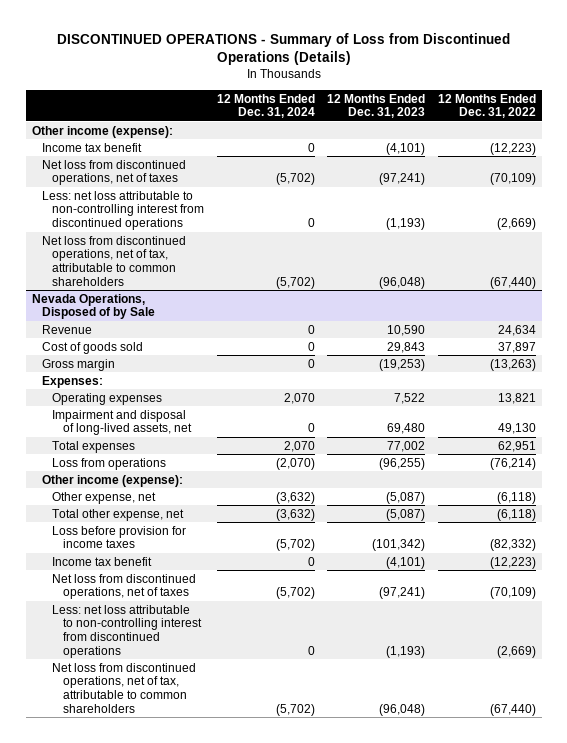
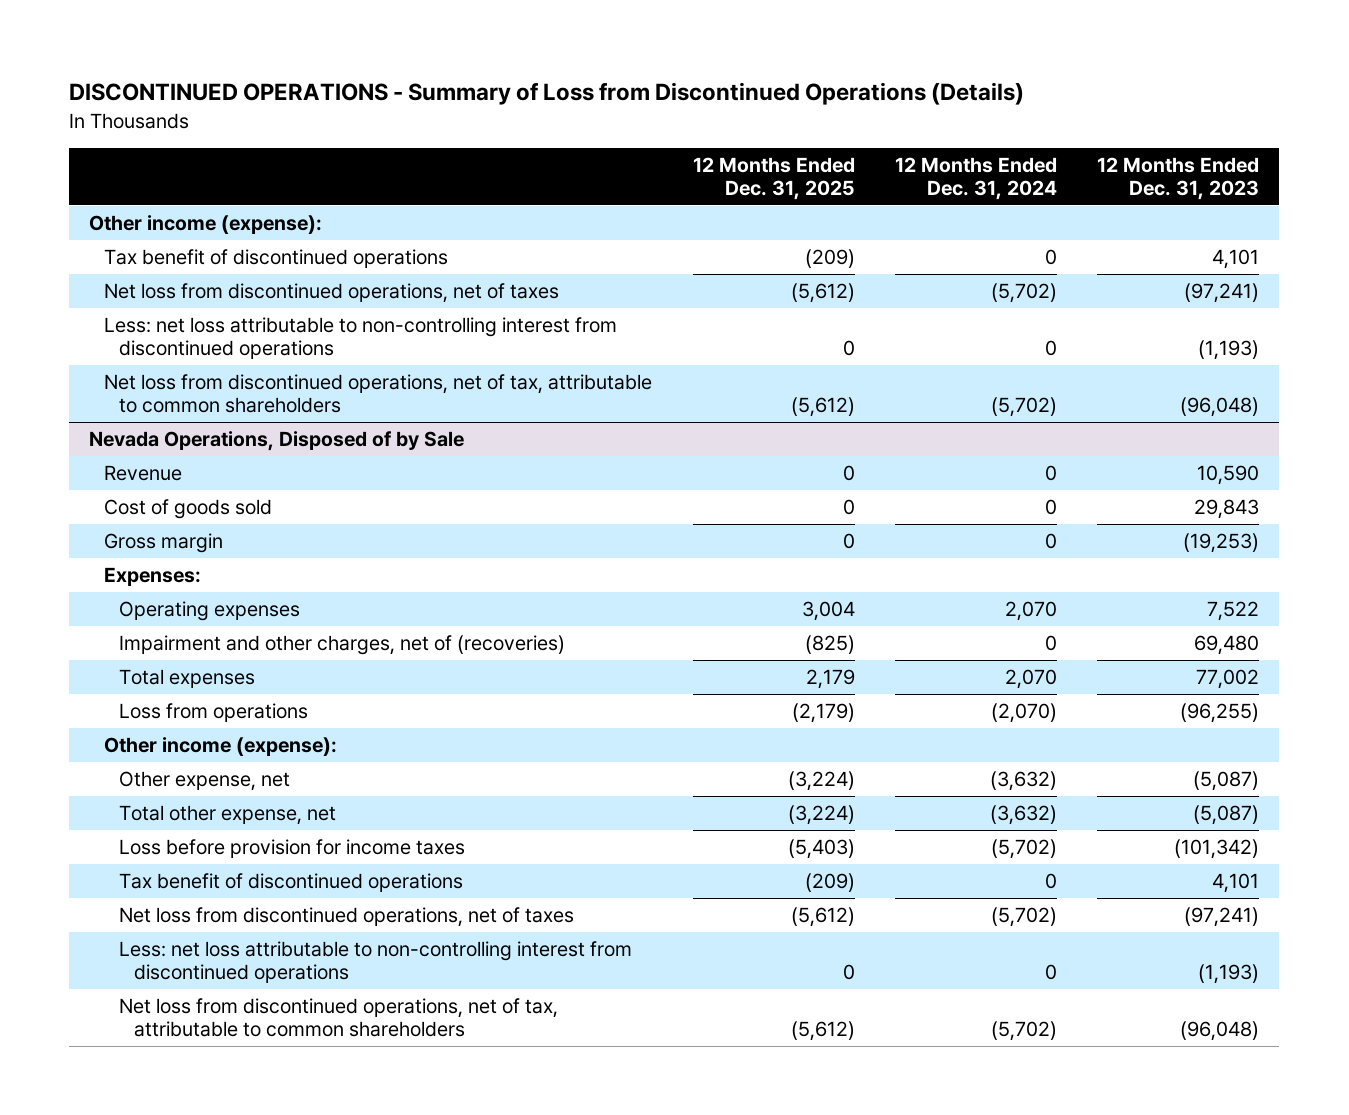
[437,93,536,119] 12 Months Ended Dec. 31, 2022 -> none
none -> [692,156,855,200] 12 Months Ended Dec. 31, 2025
[42,142,143,152] Income tax benefit -> [104,249,449,269] Tax benefit of discontinued operations
[386,142,426,155] (4,101) -> [1212,249,1260,270] 4,101
[52,409,192,436] Impairment and disposal of long-lived assets, net -> [119,635,566,656] Impairment and other charges, net of (recoveries)
[52,556,153,566] Income tax benefit -> [119,873,464,893] Tax benefit of discontinued operations
[386,556,426,569] (4,101) -> [1212,873,1260,894] 4,101

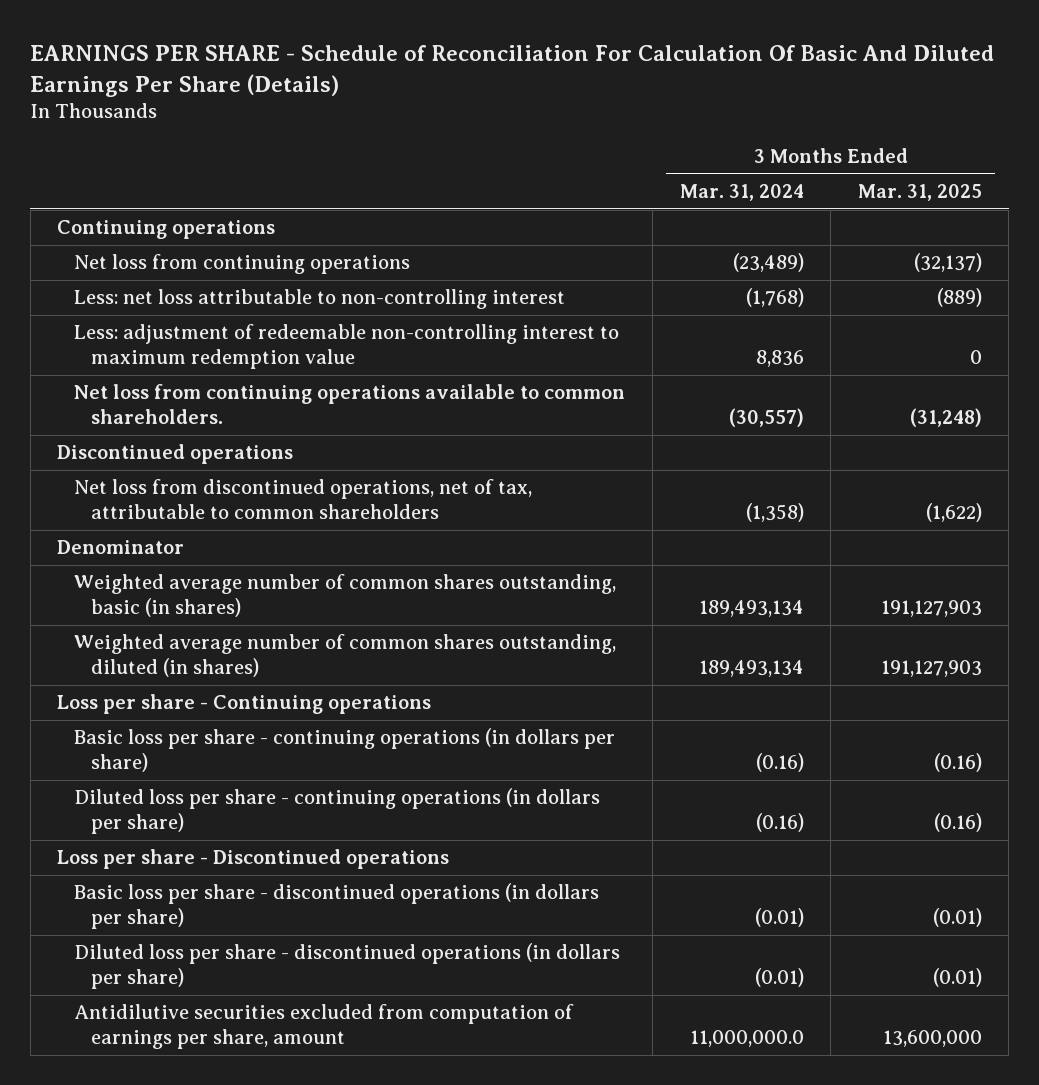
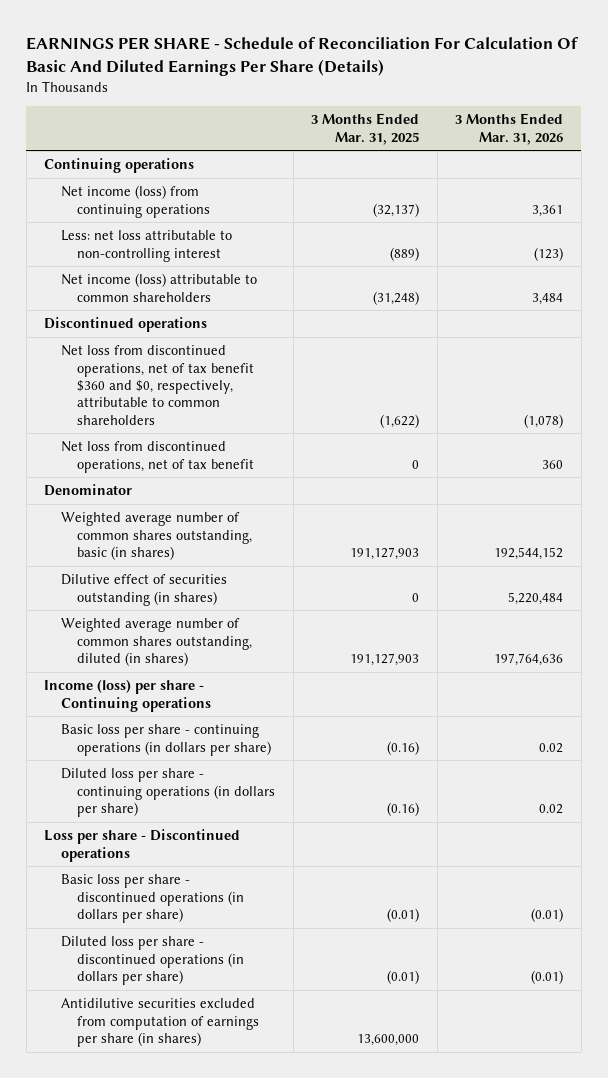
[679,183,804,201] Mar. 31, 2024 -> none
none -> [455,113,564,145] 3 Months Ended Mar. 31, 2026
[74,254,411,275] Net loss from continuing operations -> [60,185,211,218] Net income (loss) from continuing operations
[74,324,620,369] Less: adjustment of redeemable non-controlling interest to maximum redemption value -> none
[74,384,626,424] Net loss from continuing operations available to common shareholders. -> [60,273,257,302] Net income (loss) attributable to common shareholders
[74,479,533,519] Net loss from discontinued operations, net of tax, attributable to common shareholders -> [60,345,255,425] Net loss from discontinued operations, net of tax benefit $360 and $0, respectively, attributable to common shareholders
none -> [60,441,255,473] Net loss from discontinued operations, net of tax benefit
none -> [60,574,227,606] Dilutive effect of securities outstanding (in shares)
[57,694,432,715] Loss per share - Continuing operations -> [44,679,211,712] Income (loss) per share - Continuing operations
[74,1004,575,1049] Antidilutive securities excluded from computation of earnings per share, amount -> [60,998,260,1047] Antidilutive securities excluded from computation of earnings per share (in shares)

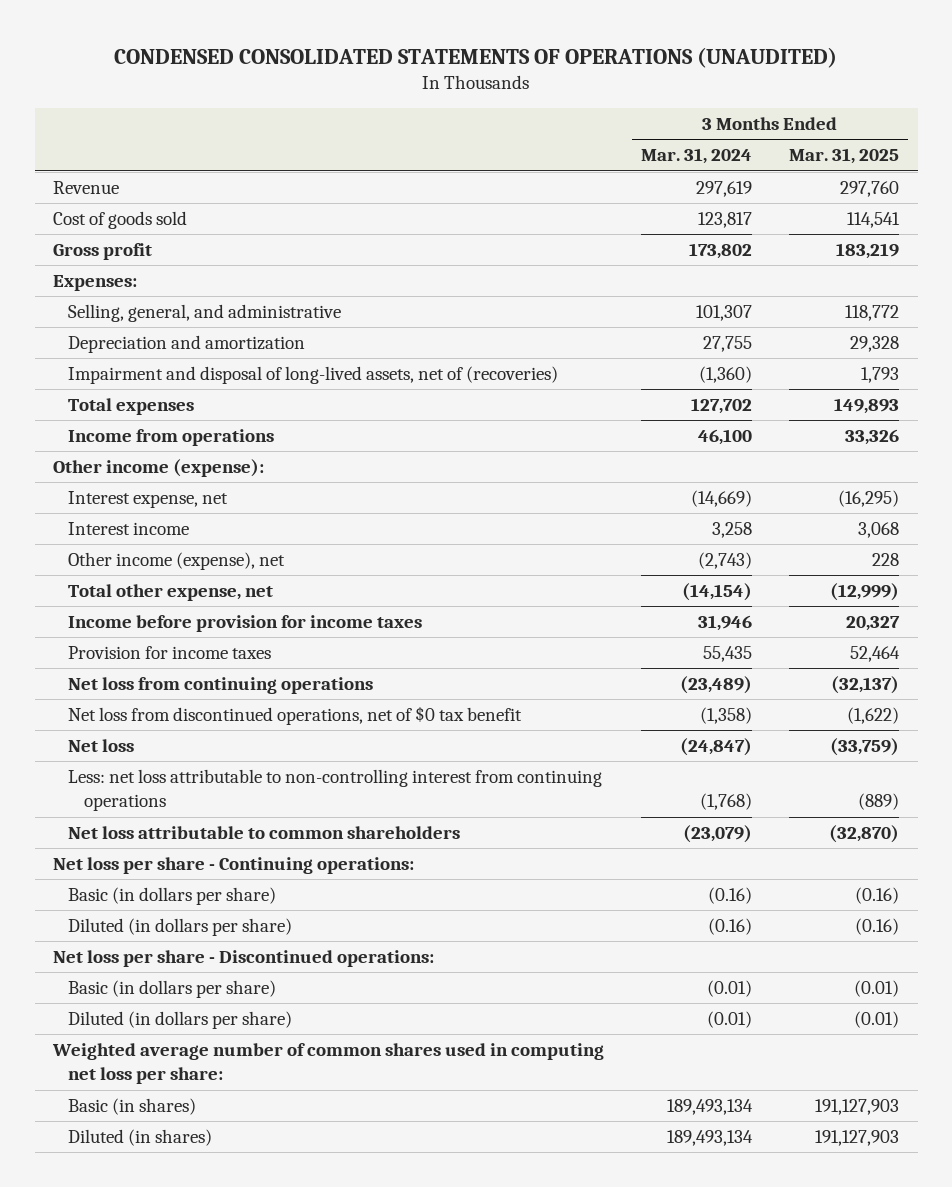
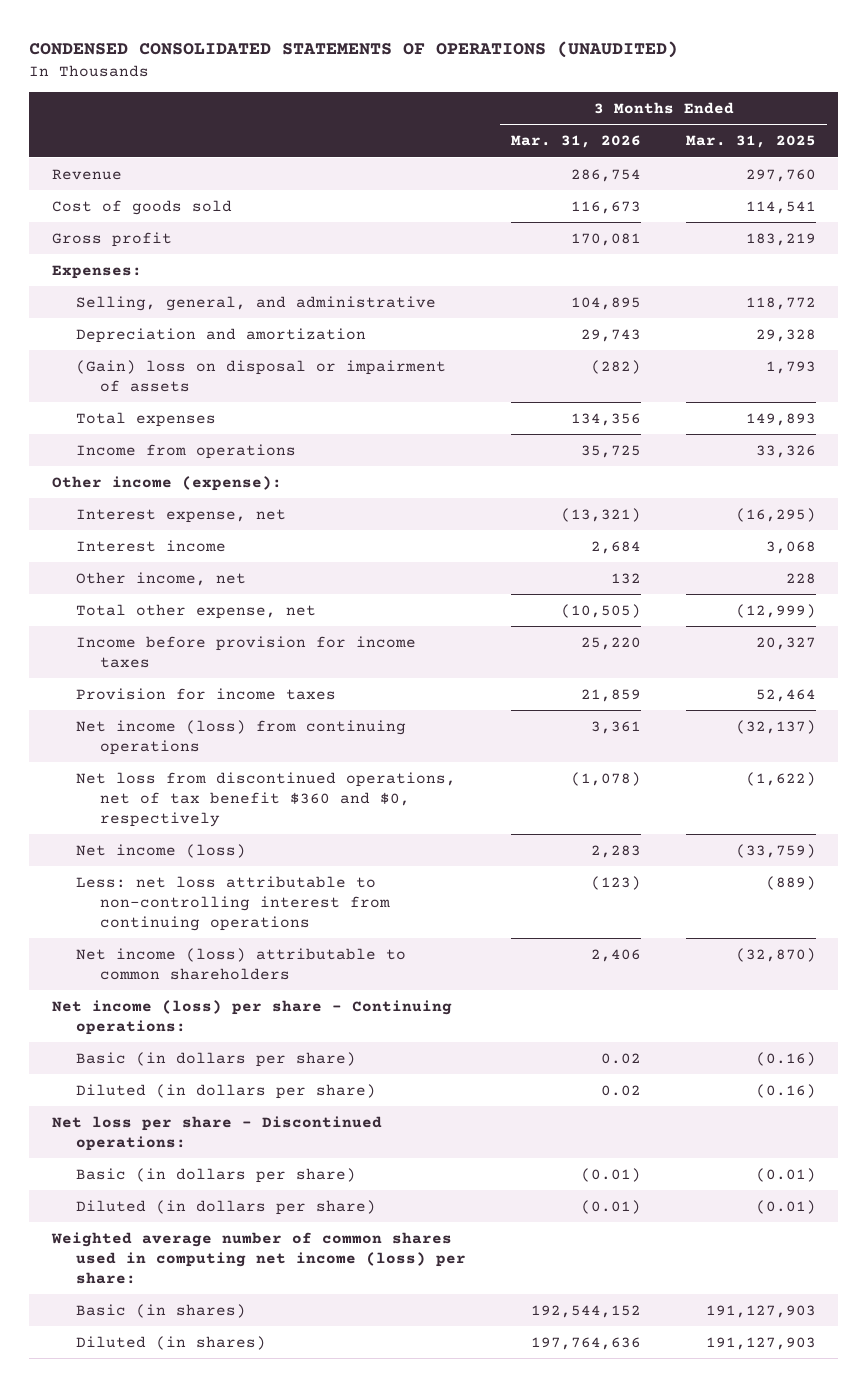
[641,148,753,165] Mar. 31, 2024 -> none
none -> [511,134,642,148] Mar. 31, 2026
[68,366,559,385] Impairment and disposal of long-lived assets, net of (recoveries) -> [76,359,447,392] (Gain) loss on disposal or impairment of assets
[68,552,286,571] Other income (expense), net -> [76,571,247,586] Other income, net
[68,677,374,695] Net loss from continuing operations -> [76,719,407,755] Net income (loss) from continuing operations
[68,706,523,726] Net loss from discontinued operations, net of $0 tax benefit -> [76,771,457,827] Net loss from discontinued operations, net of tax benefit $360 and $0, respectively
[68,739,135,753] Net loss -> [76,843,247,858] Net income (loss)
[68,826,461,840] Net loss attributable to common shareholders -> [76,947,407,980] Net income (loss) attributable to common shareholders
[53,857,415,875] Net loss per share - Continuing operations: -> [51,999,452,1035] Net income (loss) per share - Continuing operations:
[52,1043,605,1085] Weighted average number of common shares used in computing net loss per share: -> [50,1231,467,1284] Weighted average number of common shares used in computing net income (loss) per share:

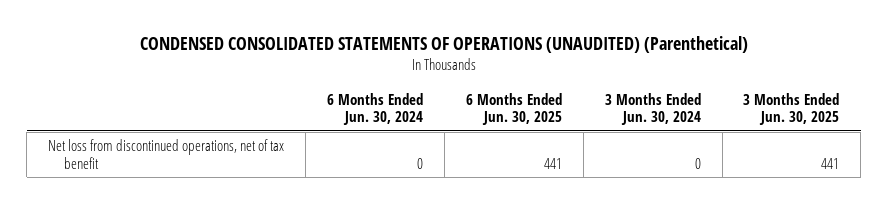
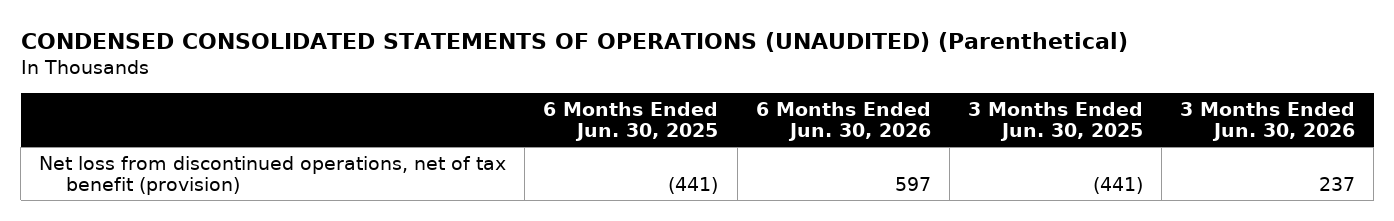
[326,92,423,126] 6 Months Ended Jun. 30, 2024 -> none
[604,92,701,126] 3 Months Ended Jun. 30, 2024 -> none
none -> [755,101,931,142] 6 Months Ended Jun. 30, 2026
none -> [1179,101,1355,142] 3 Months Ended Jun. 30, 2026
[48,139,285,169] Net loss from discontinued operations, net of tax benefit -> [39,155,507,196] Net loss from discontinued operations, net of tax benefit (provision)
[543,157,562,169] 441 -> [668,177,719,195] (441)
[821,157,840,169] 441 -> [1092,177,1143,195] (441)

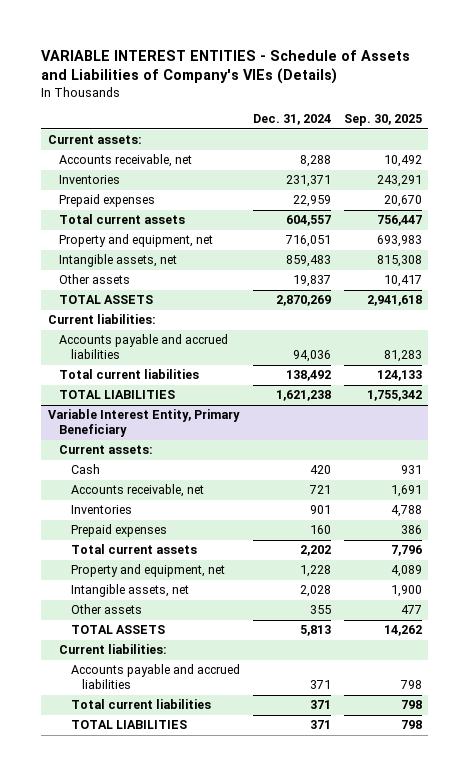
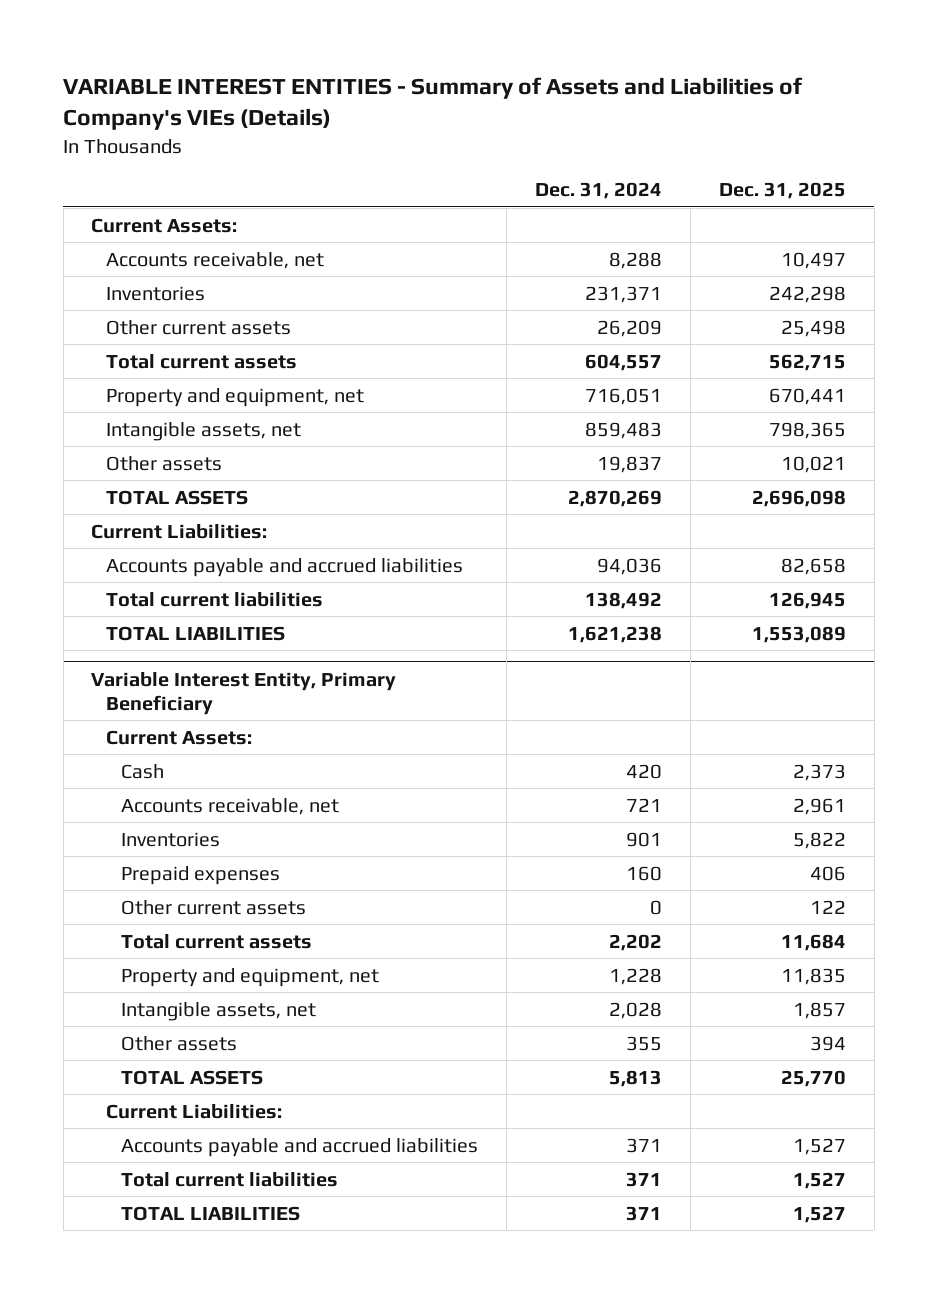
[41,49,411,85] VARIABLE INTEREST ENTITIES - Schedule of Assets and Liabilities of Company's VIEs (Details) -> [63,77,804,131] VARIABLE INTEREST ENTITIES - Summary of Assets and Liabilities of Company's VIEs (Details)
[343,114,422,127] Sep. 30, 2025 -> none
none -> [718,182,846,200] Dec. 31, 2025
[47,135,142,145] Current assets: -> [91,217,238,233] Current Assets:
[59,194,156,208] Prepaid expenses -> none
none -> [106,319,292,335] Other current assets
[47,314,156,325] Current liabilities: -> [91,523,268,539] Current Liabilities:
[59,445,154,455] Current assets: -> [106,729,253,745] Current Assets:
none -> [121,899,307,915] Other current assets
[59,644,168,655] Current liabilities: -> [106,1103,283,1119] Current Liabilities:

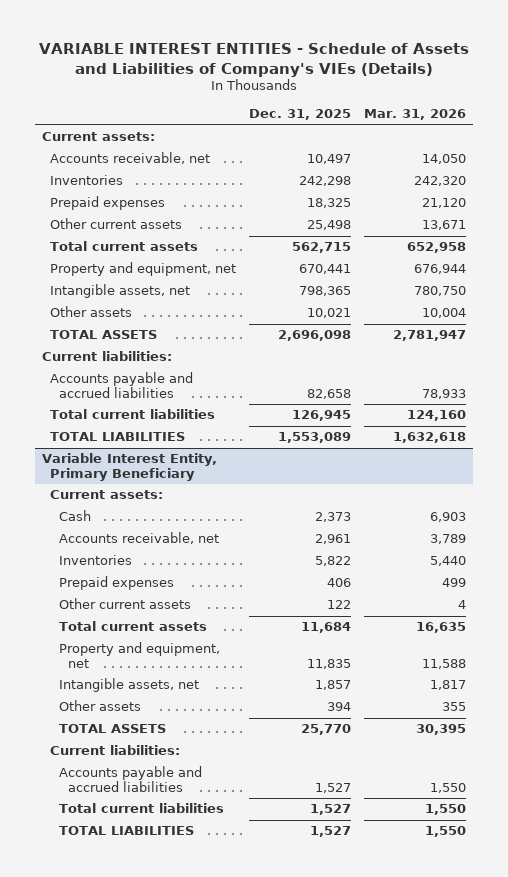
[63,77,804,131] VARIABLE INTEREST ENTITIES - Summary of Assets and Liabilities of Company's VIEs (Details) -> [38,43,469,77] VARIABLE INTEREST ENTITIES - Schedule of Assets and Liabilities of Company's VIEs (Details)
[534,182,662,200] Dec. 31, 2024 -> none
none -> [364,109,467,121] Mar. 31, 2026
[91,217,238,233] Current Assets: -> [41,132,155,142] Current assets:
none -> [50,196,166,211] Prepaid expenses
[91,523,268,539] Current Liabilities: -> [41,351,172,362] Current liabilities:
[106,729,253,745] Current Assets: -> [50,490,164,500] Current assets:
[106,1103,283,1119] Current Liabilities: -> [50,745,181,756] Current liabilities:

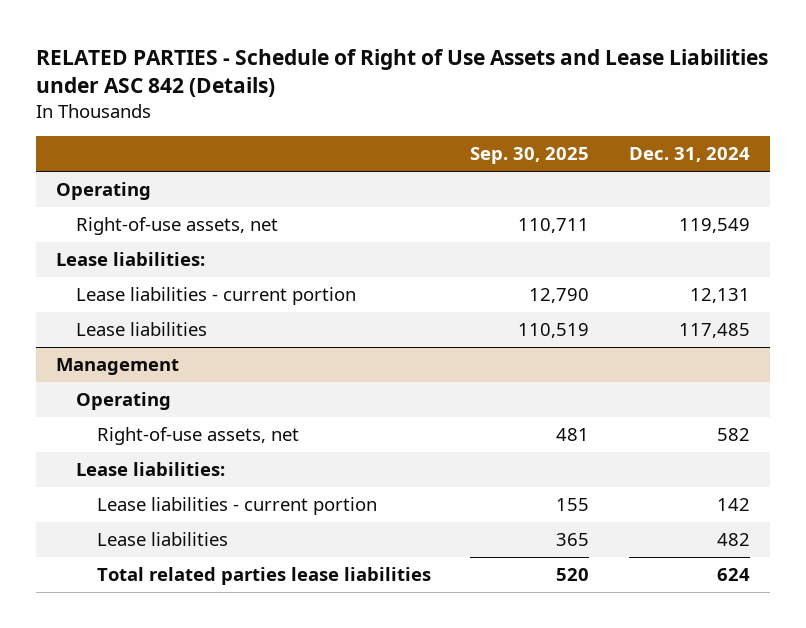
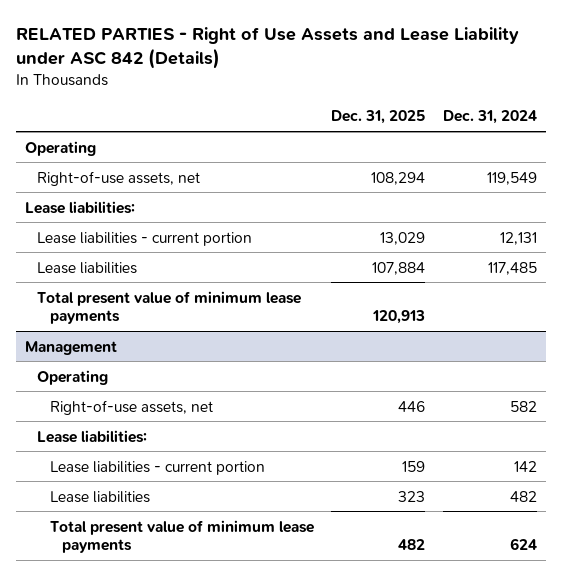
[36,48,769,98] RELATED PARTIES - Schedule of Right of Use Assets and Lease Liabilities under ASC 842 (Details) -> [15,26,519,69] RELATED PARTIES - Right of Use Assets and Lease Liability under ASC 842 (Details)
[470,147,590,165] Sep. 30, 2025 -> none
none -> [331,110,426,125] Dec. 31, 2025
none -> [37,290,302,324] Total present value of minimum lease payments
[96,566,431,585] Total related parties lease liabilities -> [49,519,314,553] Total present value of minimum lease payments

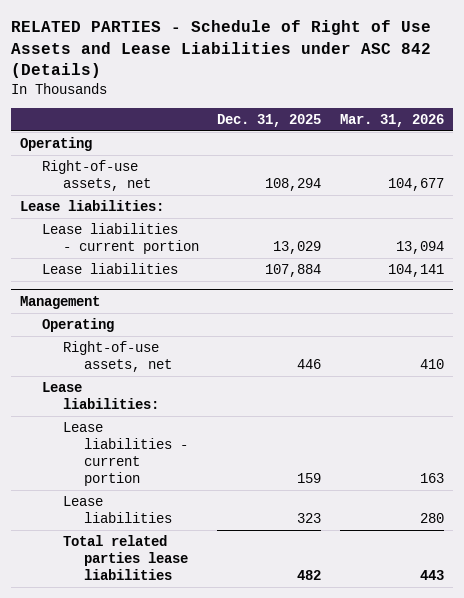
[15,26,519,69] RELATED PARTIES - Right of Use Assets and Lease Liability under ASC 842 (Details) -> [11,20,432,79] RELATED PARTIES - Schedule of Right of Use Assets and Lease Liabilities under ASC 842 (Details)
[443,110,538,125] Dec. 31, 2024 -> none
none -> [339,113,444,127] Mar. 31, 2026
[37,290,302,324] Total present value of minimum lease payments -> none
[49,519,314,553] Total present value of minimum lease payments -> [62,535,188,581] Total related parties lease liabilities

